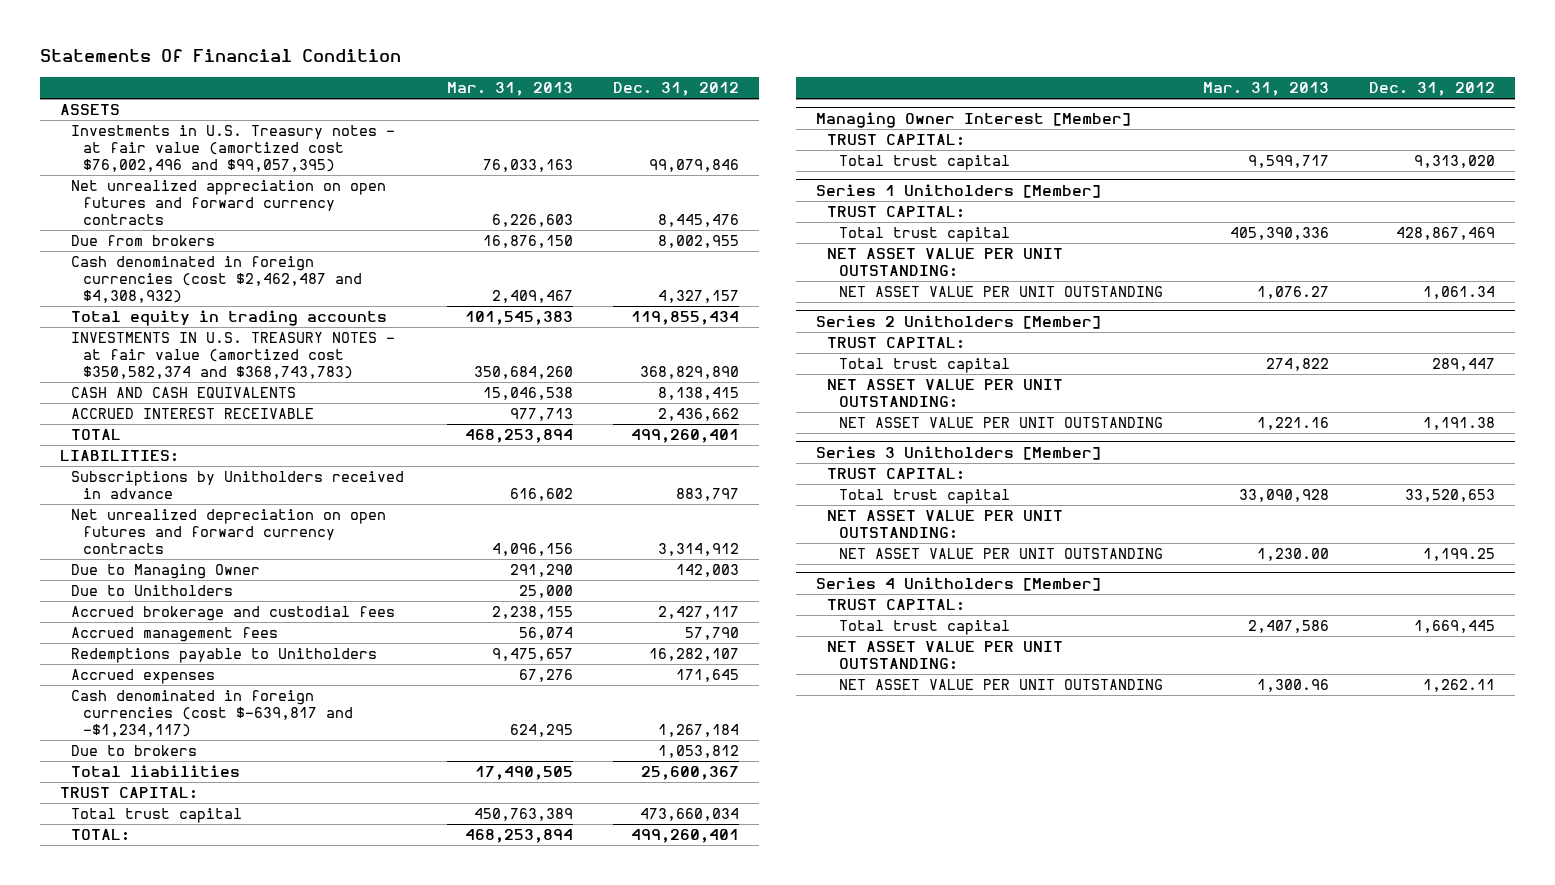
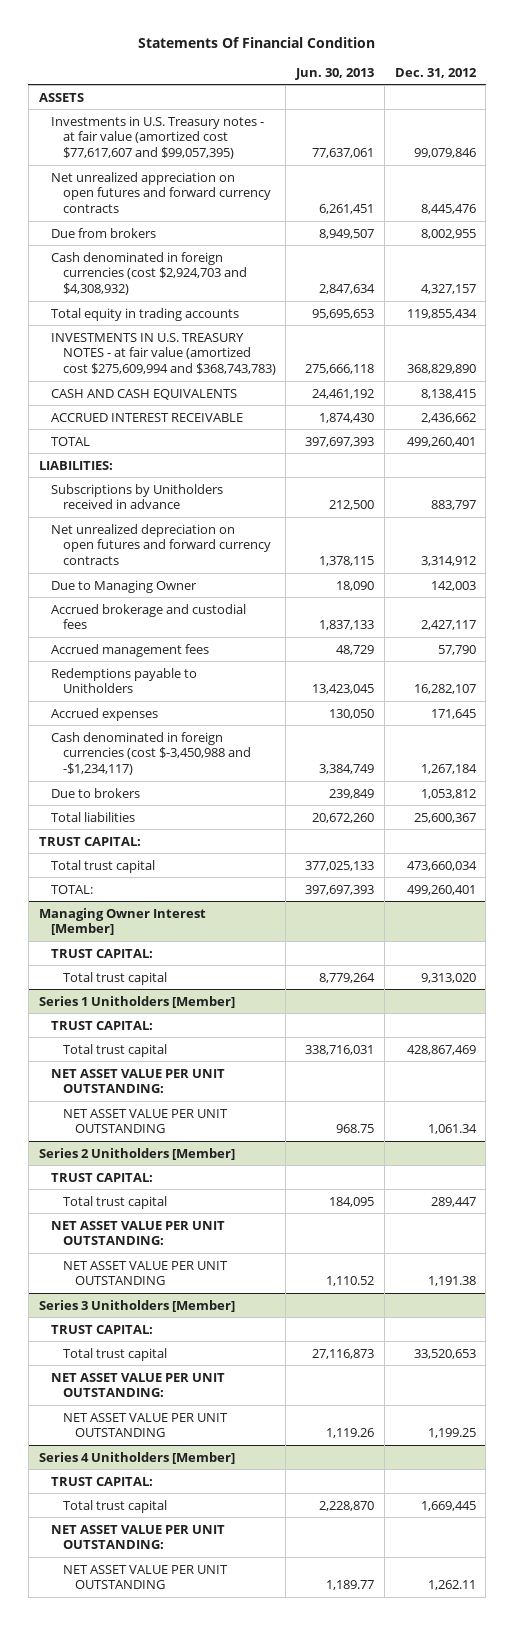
[447,81,574,96] Mar. 31, 2013 -> none
none -> [295,67,375,80] Jun. 30, 2013
[71,125,396,172] Investments in U.S. Treasury notes - at fair value (amortized cost $76,002,496 and $99,057,395) -> [50,115,264,159] Investments in U.S. Treasury notes - at fair value (amortized cost $77,617,607 and $99,057,395)
[71,256,362,303] Cash denominated in foreign currencies (cost $2,462,487 and $4,308,932) -> [50,251,247,295] Cash denominated in foreign currencies (cost $2,924,703 and $4,308,932)
[71,332,396,379] INVESTMENTS IN U.S. TREASURY NOTES - at fair value (amortized cost $350,582,374 and $368,743,783) -> [50,332,276,375] INVESTMENTS IN U.S. TREASURY NOTES - at fair value (amortized cost $275,609,994 and $368,743,783)
[71,585,234,597] Due to Unitholders -> none
[71,690,353,737] Cash denominated in foreign currencies (cost $-639,817 and -$1,234,117) -> [50,731,251,775] Cash denominated in foreign currencies (cost $-3,450,988 and -$1,234,117)

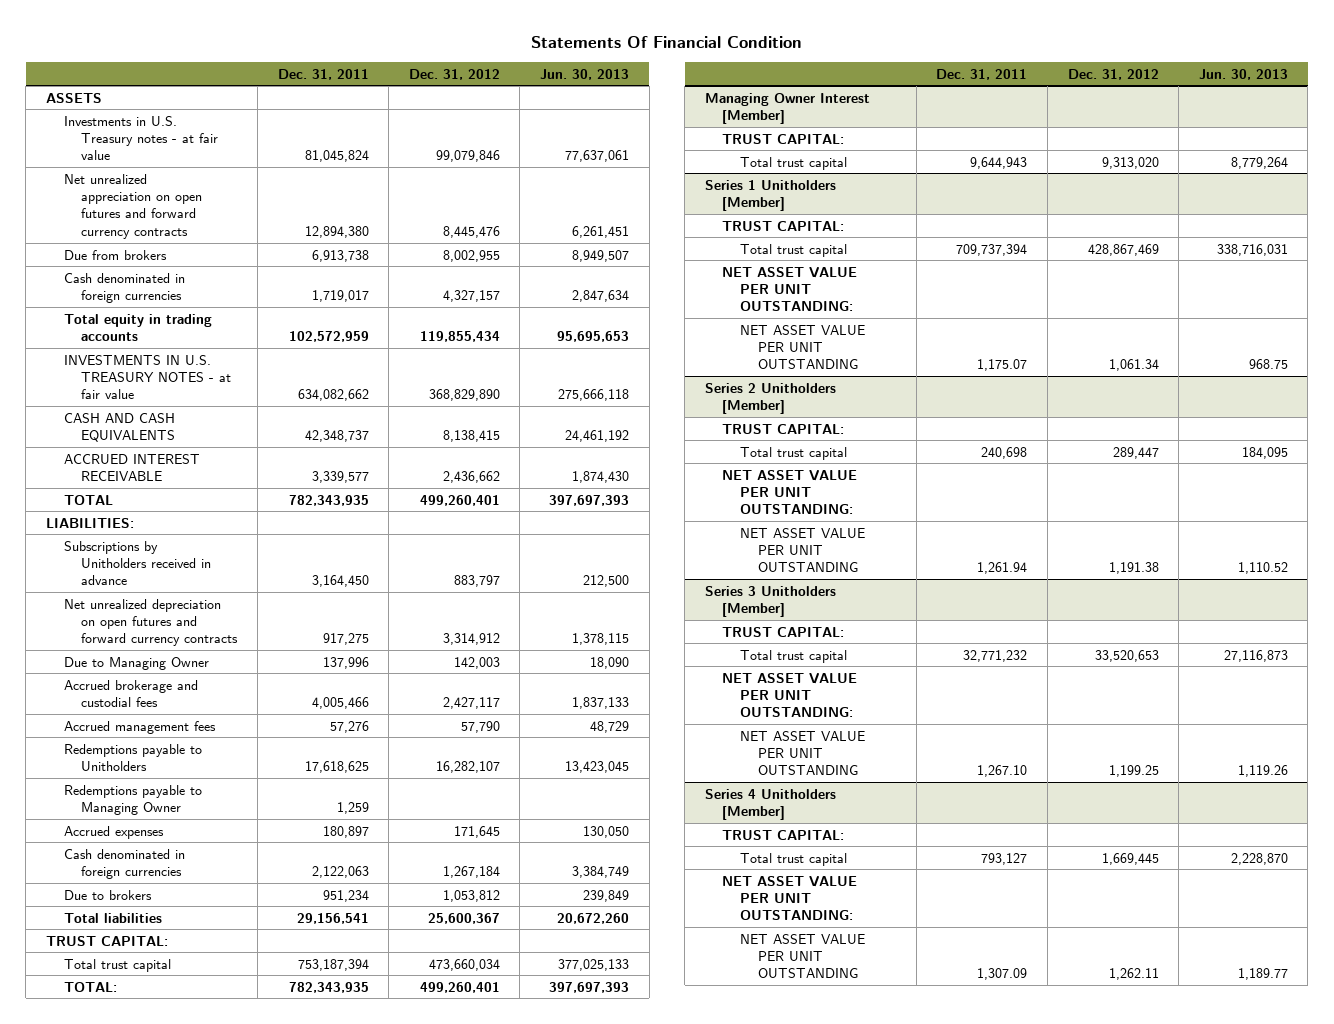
none -> [277,68,369,80] Dec. 31, 2011
[50,115,264,159] Investments in U.S. Treasury notes - at fair value (amortized cost $77,617,607 and $99,057,395) -> [63,115,219,161] Investments in U.S. Treasury notes - at fair value
[50,251,247,295] Cash denominated in foreign currencies (cost $2,924,703 and $4,308,932) -> [63,272,185,304] Cash denominated in foreign currencies
[50,332,276,375] INVESTMENTS IN U.S. TREASURY NOTES - at fair value (amortized cost $275,609,994 and $368,743,783) -> [63,354,232,400] INVESTMENTS IN U.S. TREASURY NOTES - at fair value
none -> [63,784,202,816] Redemptions payable to Managing Owner
[50,731,251,775] Cash denominated in foreign currencies (cost $-3,450,988 and -$1,234,117) -> [63,848,185,880] Cash denominated in foreign currencies

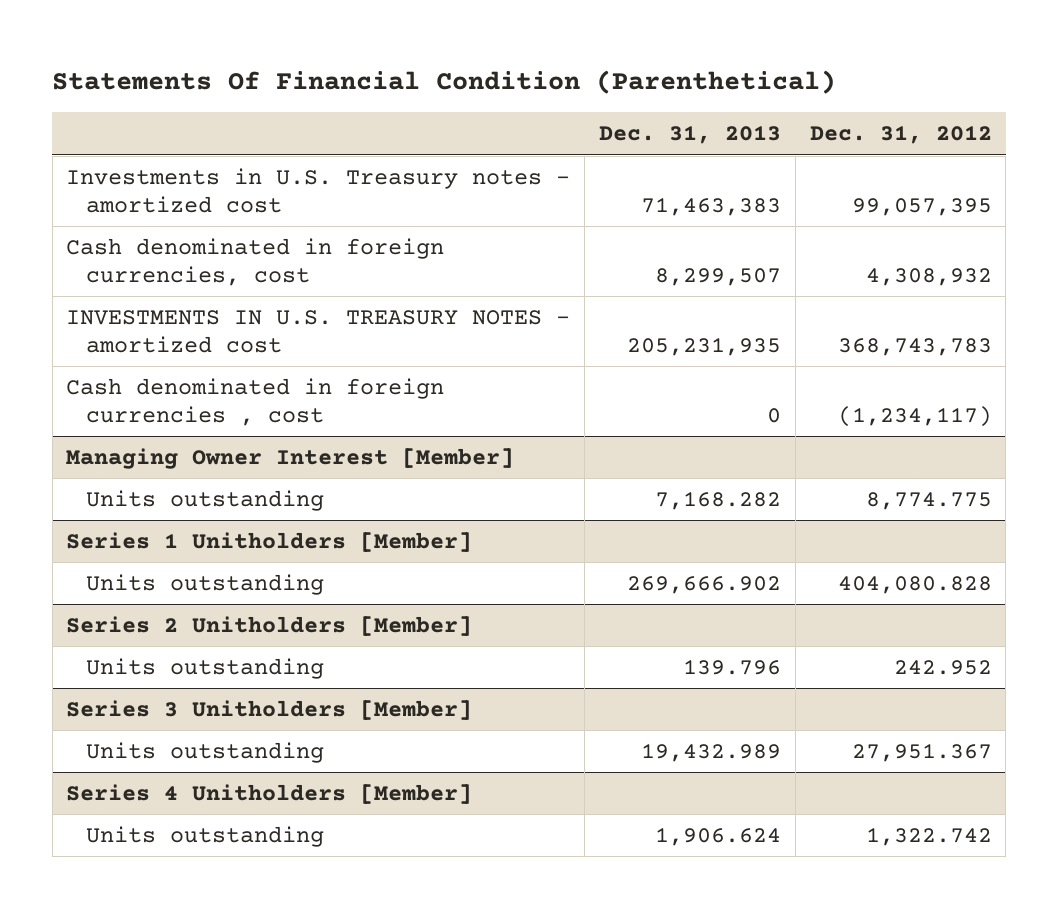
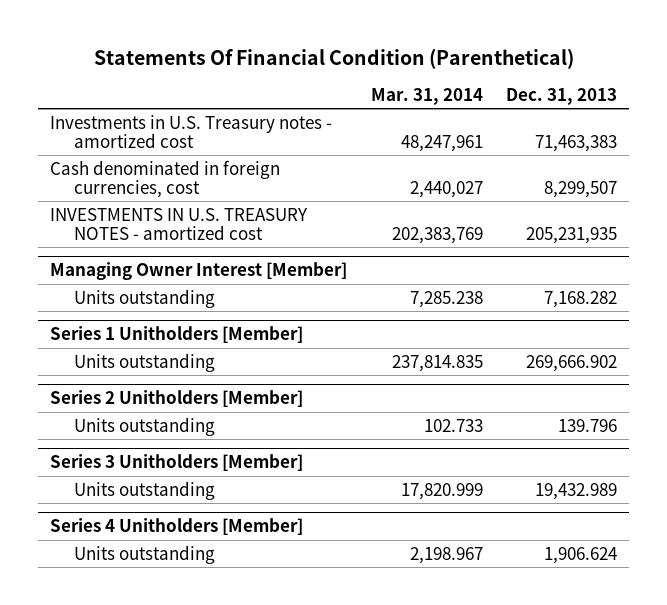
[809,125,992,145] Dec. 31, 2012 -> none
none -> [370,88,483,106] Mar. 31, 2014
[66,377,445,426] Cash denominated in foreign currencies , cost -> none

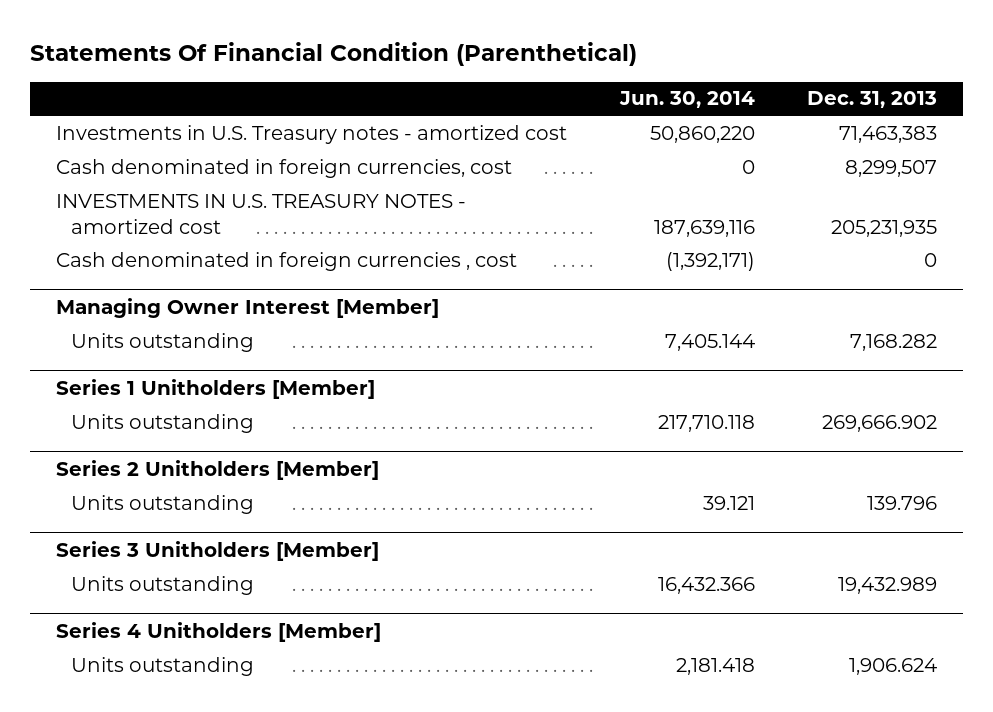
[370,88,483,106] Mar. 31, 2014 -> none
none -> [618,91,755,109] Jun. 30, 2014
none -> [56,251,518,271] Cash denominated in foreign currencies , cost

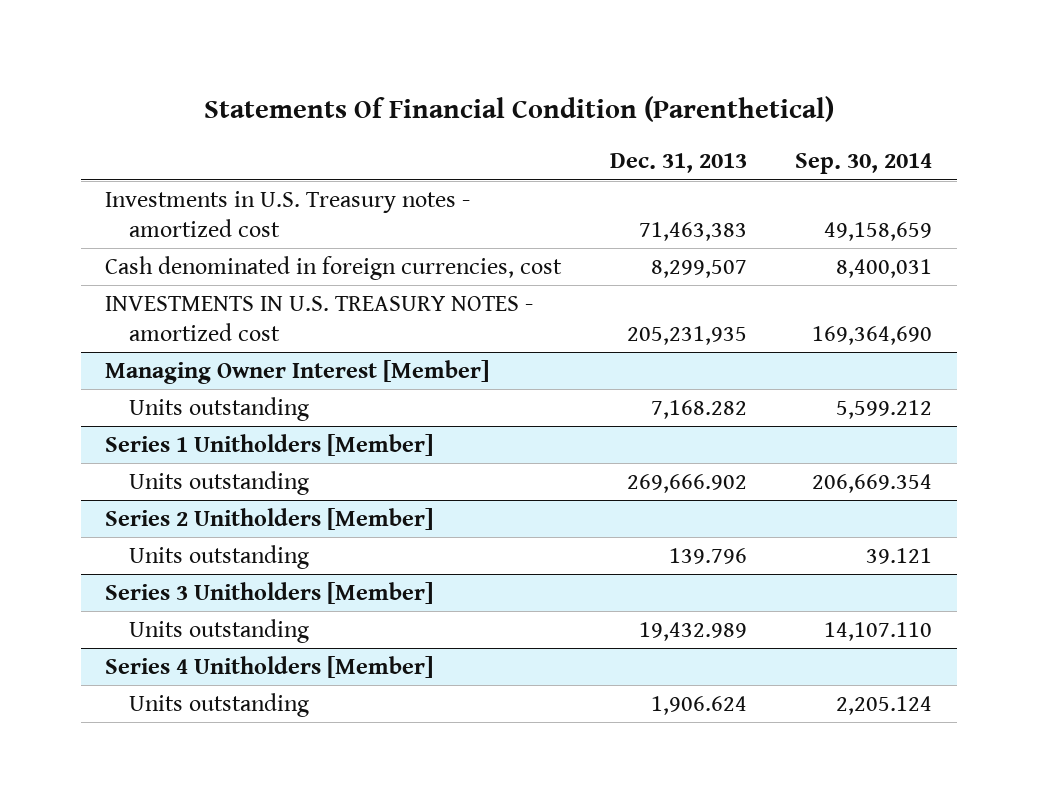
[618,91,755,109] Jun. 30, 2014 -> none
none -> [795,153,933,175] Sep. 30, 2014
[56,251,518,271] Cash denominated in foreign currencies , cost -> none

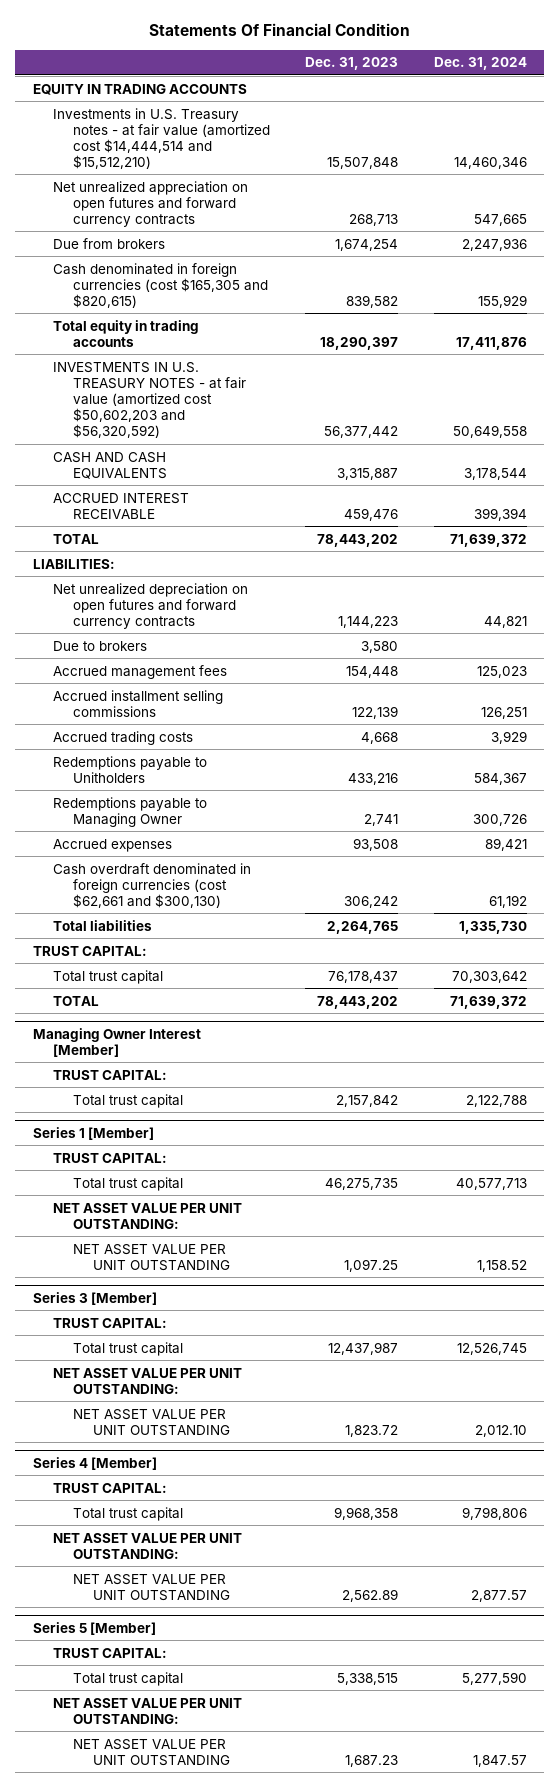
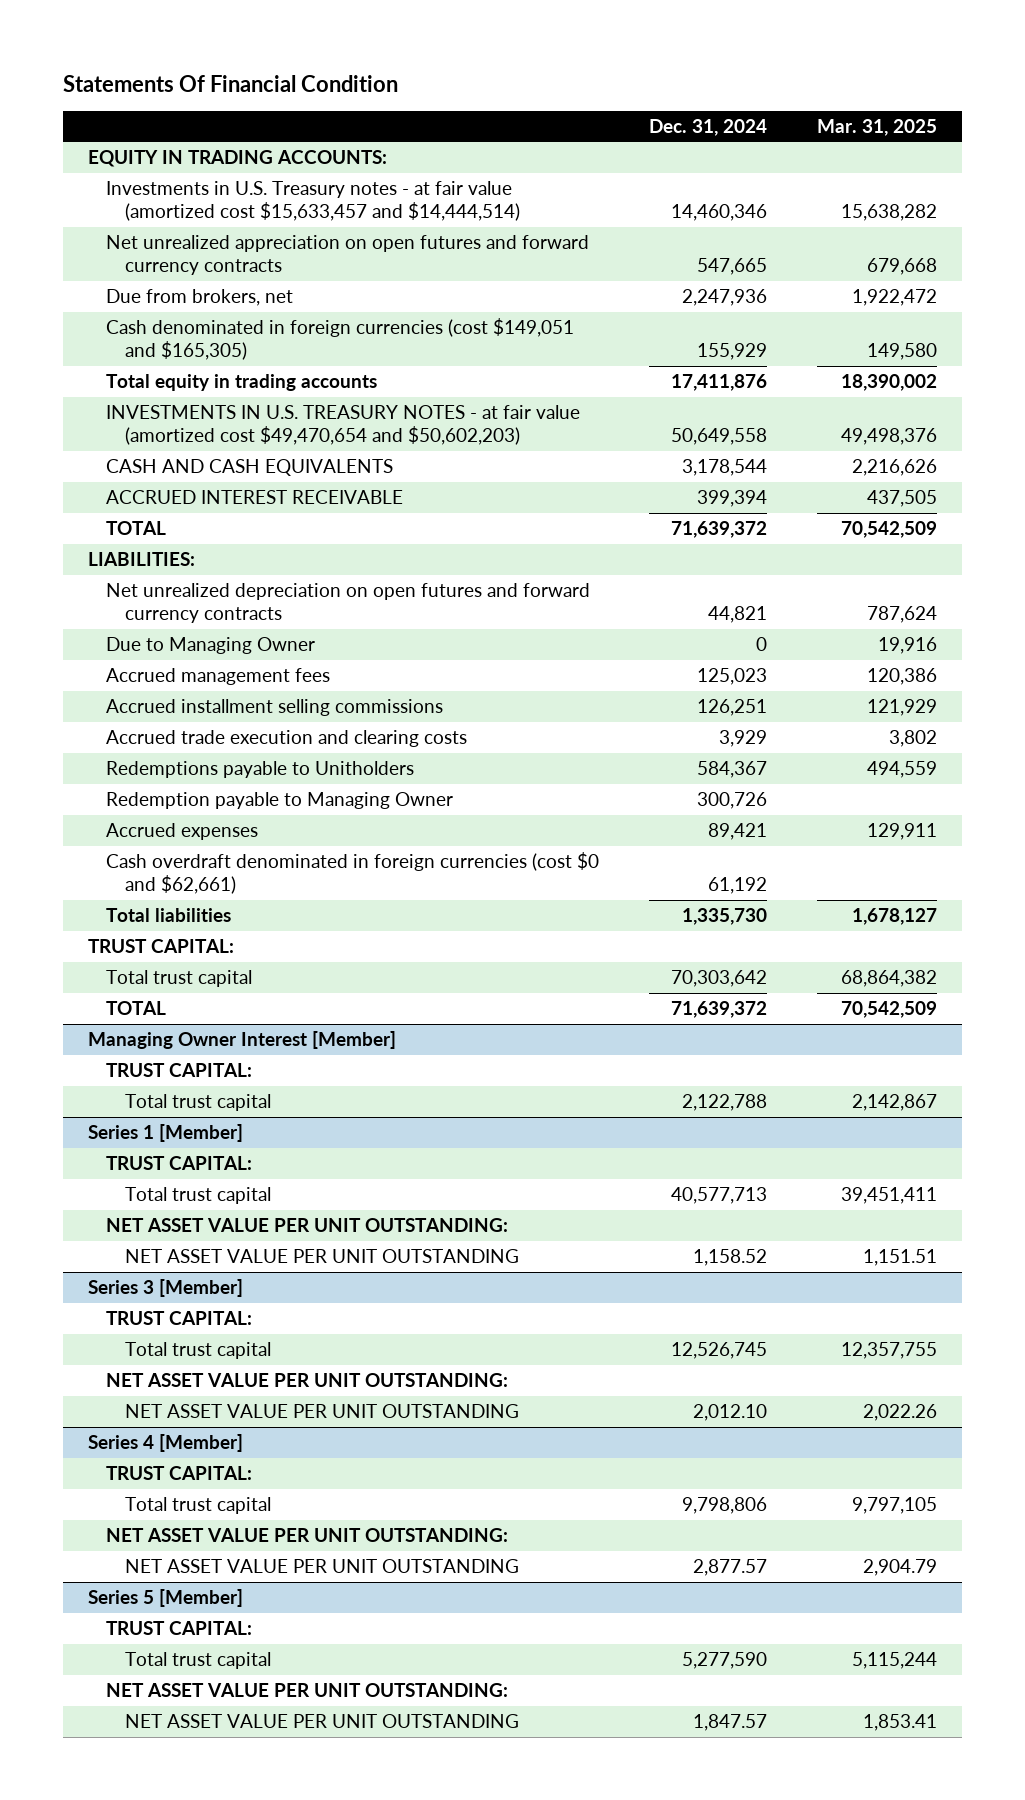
[305,57,399,71] Dec. 31, 2023 -> none
none -> [817,118,938,136] Mar. 31, 2025
[32,83,247,95] EQUITY IN TRADING ACCOUNTS -> [87,150,387,168] EQUITY IN TRADING ACCOUNTS:
[52,107,270,169] Investments in U.S. Treasury notes - at fair value (amortized cost $14,444,514 and $15,512,210) -> [106,181,520,222] Investments in U.S. Treasury notes - at fair value (amortized cost $15,633,457 and $14,444,514)
[52,237,165,249] Due from brokers -> [106,289,294,307] Due from brokers, net
[52,262,268,308] Cash denominated in foreign currencies (cost $165,305 and $820,615) -> [106,318,575,361] Cash denominated in foreign currencies (cost $149,051 and $165,305)
[52,361,246,438] INVESTMENTS IN U.S. TREASURY NOTES - at fair value (amortized cost $50,602,203 and $56,320,592) -> [106,405,581,446] INVESTMENTS IN U.S. TREASURY NOTES - at fair value (amortized cost $49,470,654 and $50,602,203)
[52,640,147,651] Due to brokers -> none
none -> [106,637,316,655] Due to Managing Owner
[52,730,193,745] Accrued trading costs -> [106,730,468,748] Accrued trade execution and clearing costs
[52,796,207,827] Redemptions payable to Managing Owner -> [106,792,454,810] Redemption payable to Managing Owner
[52,862,251,908] Cash overdraft denominated in foreign currencies (cost $62,661 and $300,130) -> [106,852,600,895] Cash overdraft denominated in foreign currencies (cost $0 and $62,661)

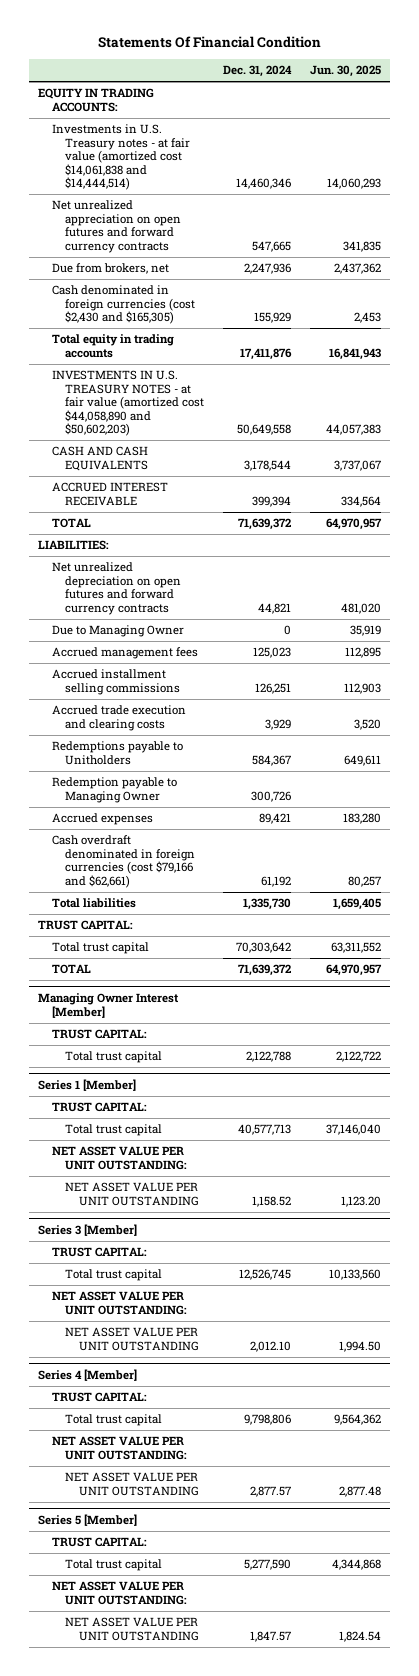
[817,118,938,136] Mar. 31, 2025 -> none
none -> [309,65,381,78] Jun. 30, 2025
[106,181,520,222] Investments in U.S. Treasury notes - at fair value (amortized cost $15,633,457 and $14,444,514) -> [51,124,191,191] Investments in U.S. Treasury notes - at fair value (amortized cost $14,061,838 and $14,444,514)
[106,318,575,361] Cash denominated in foreign currencies (cost $149,051 and $165,305) -> [51,285,196,325] Cash denominated in foreign currencies (cost $2,430 and $165,305)
[106,405,581,446] INVESTMENTS IN U.S. TREASURY NOTES - at fair value (amortized cost $49,470,654 and $50,602,203) -> [51,370,205,437] INVESTMENTS IN U.S. TREASURY NOTES - at fair value (amortized cost $44,058,890 and $50,602,203)
[106,852,600,895] Cash overdraft denominated in foreign currencies (cost $0 and $62,661) -> [51,835,196,888] Cash overdraft denominated in foreign currencies (cost $79,166 and $62,661)

